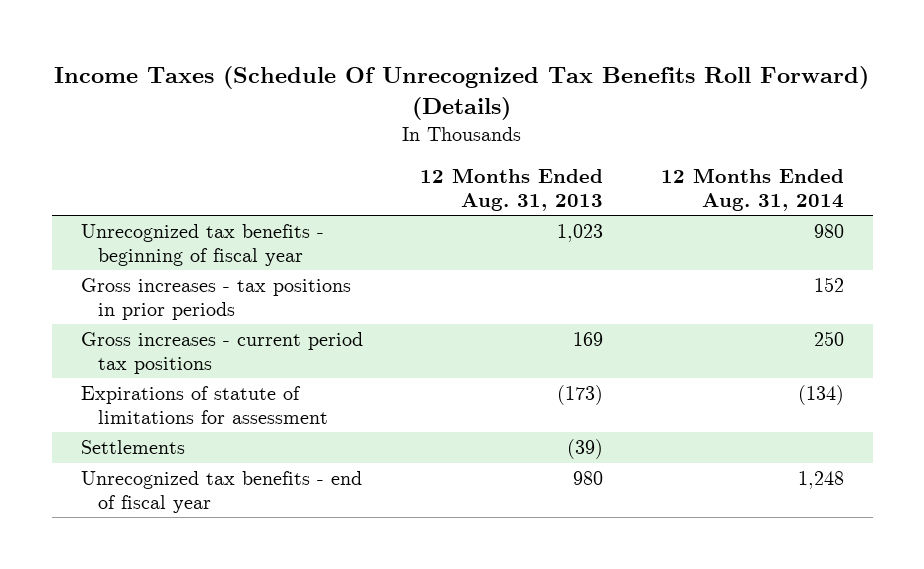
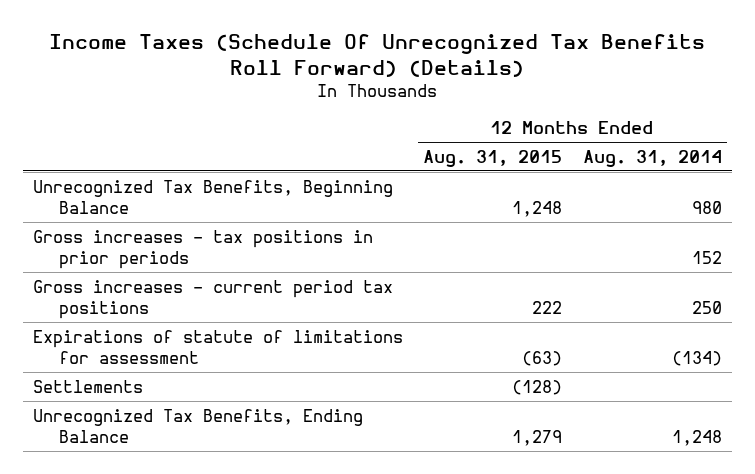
[420,168,604,211] 12 Months Ended Aug. 31, 2013 -> none
none -> [423,149,563,167] Aug. 31, 2015
[80,224,324,266] Unrecognized tax benefits - beginning of fiscal year -> [32,179,393,215] Unrecognized Tax Benefits, Beginning Balance
[80,471,362,513] Unrecognized tax benefits - end of fiscal year -> [32,408,363,444] Unrecognized Tax Benefits, Ending Balance

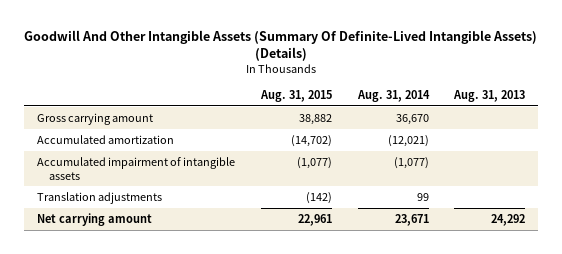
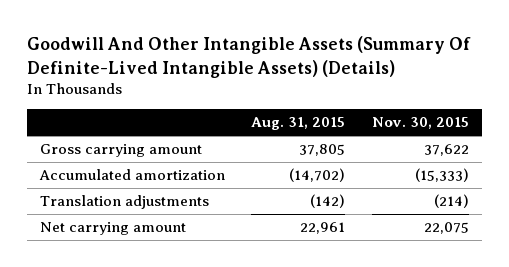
[356,90,430,103] Aug. 31, 2014 -> none
[453,90,526,103] Aug. 31, 2013 -> none
none -> [371,117,469,130] Nov. 30, 2015
[298,113,332,125] 38,882 -> [299,144,346,157] 37,805
[36,156,235,180] Accumulated impairment of intangible assets -> none

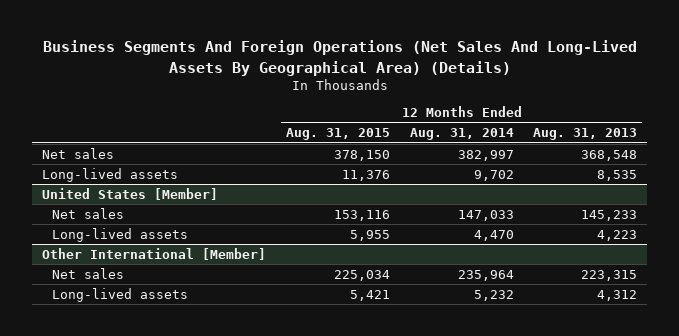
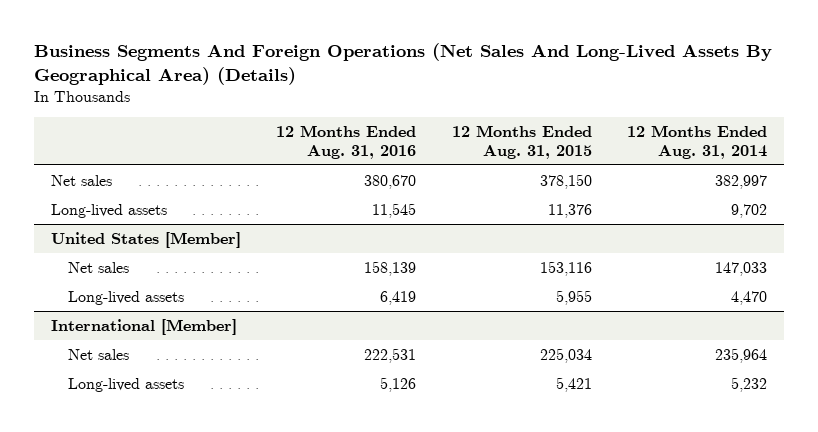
[533,128,638,141] Aug. 31, 2013 -> none
none -> [276,124,417,159] 12 Months Ended Aug. 31, 2016
[42,247,267,260] Other International [Member] -> [51,318,238,335] International [Member]

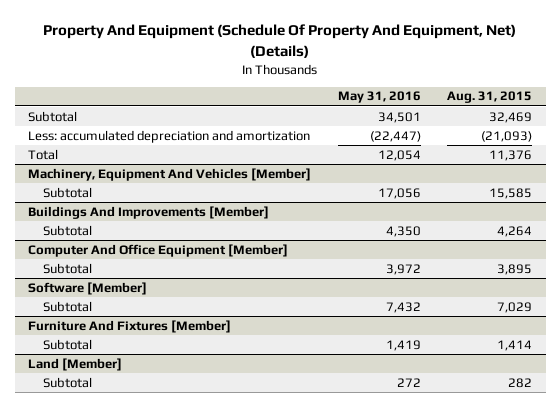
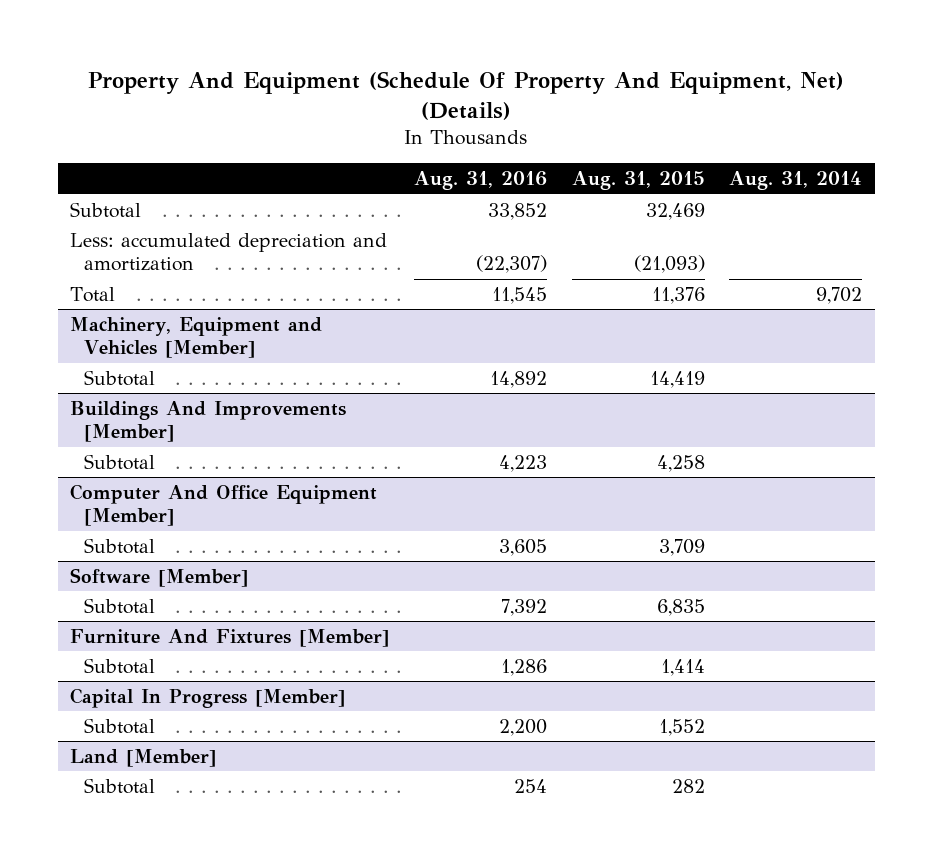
[337,91,421,104] May 31, 2016 -> none
none -> [414,171,548,191] Aug. 31, 2016
none -> [729,171,863,191] Aug. 31, 2014
[28,167,312,181] Machinery, Equipment And Vehicles [Member] -> [69,316,322,359] Machinery, Equipment and Vehicles [Member]
[489,187,533,199] 15,585 -> [649,370,705,388] 14,419
[497,225,533,237] 4,264 -> [656,454,705,472] 4,258
[497,263,533,275] 3,895 -> [658,538,705,556] 3,709
[497,301,533,313] 7,029 -> [656,598,705,616] 6,835
none -> [69,687,346,708] Capital In Progress [Member]
none -> [83,717,155,734] Subtotal

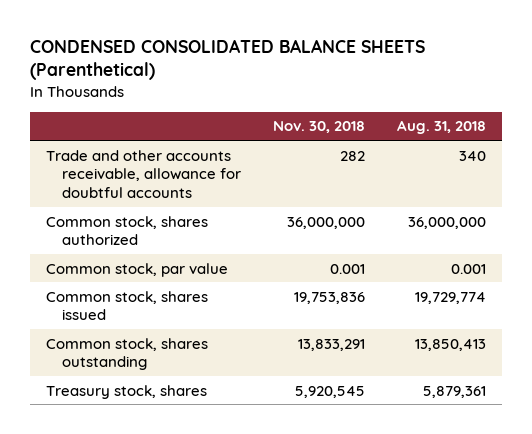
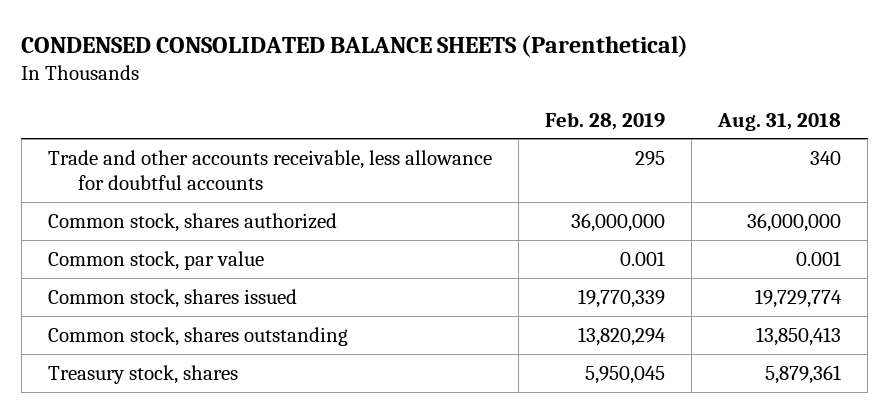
[273,121,366,134] Nov. 30, 2018 -> none
none -> [545,111,666,130] Feb. 28, 2019
[45,149,242,198] Trade and other accounts receivable, allowance for doubtful accounts -> [48,149,493,191] Trade and other accounts receivable, less allowance for doubtful accounts

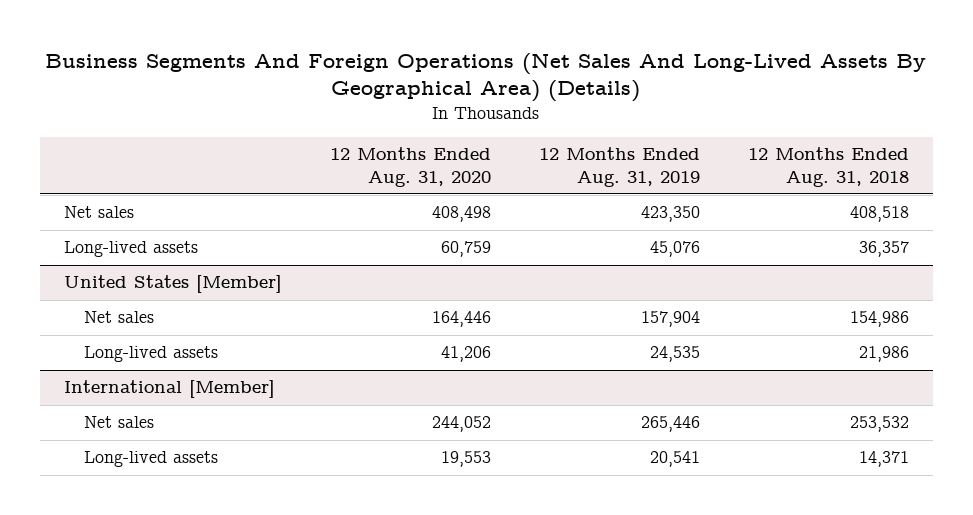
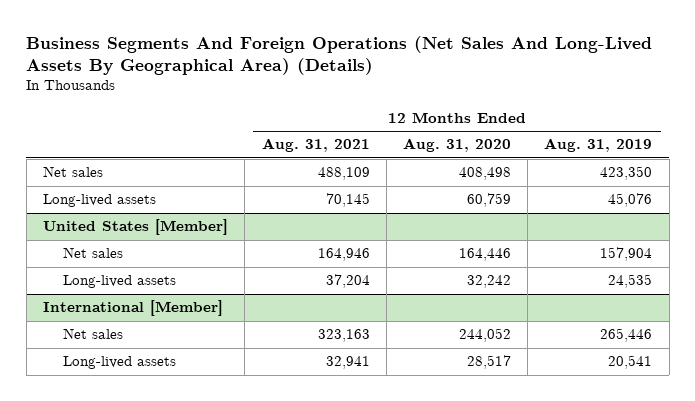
[747,147,909,187] 12 Months Ended Aug. 31, 2018 -> none
none -> [261,138,370,153] Aug. 31, 2021
[440,346,491,363] 41,206 -> [466,275,511,289] 32,242
[440,451,491,468] 19,553 -> [466,355,511,370] 28,517

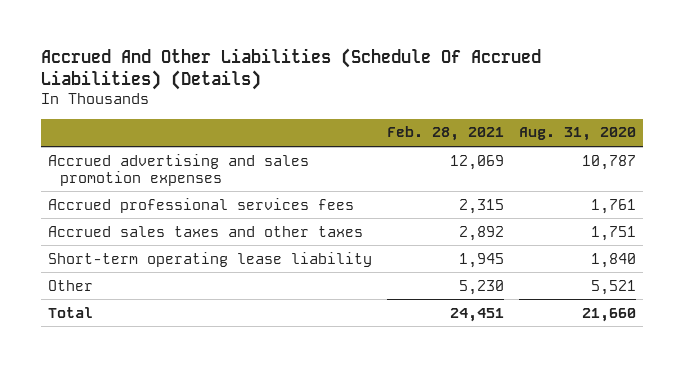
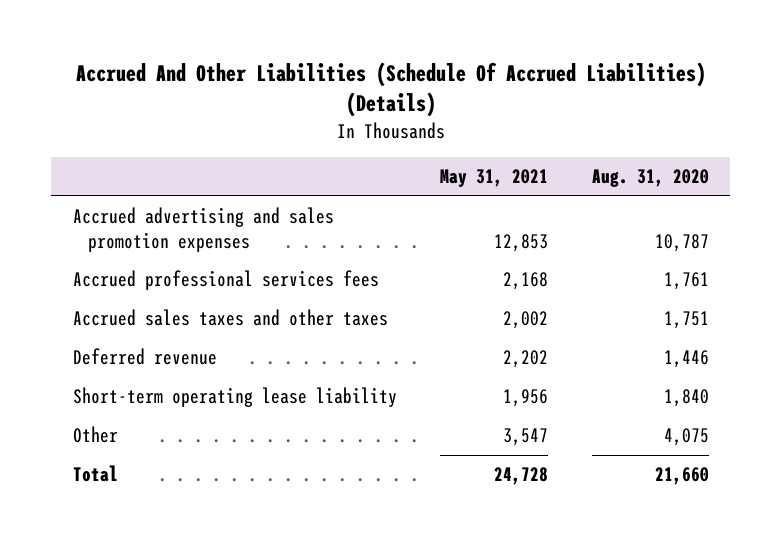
[387,126,505,142] Feb. 28, 2021 -> none
none -> [440,169,549,188] May 31, 2021
none -> [72,348,217,366] Deferred revenue
[590,279,636,295] 5,521 -> [663,428,709,447] 4,075

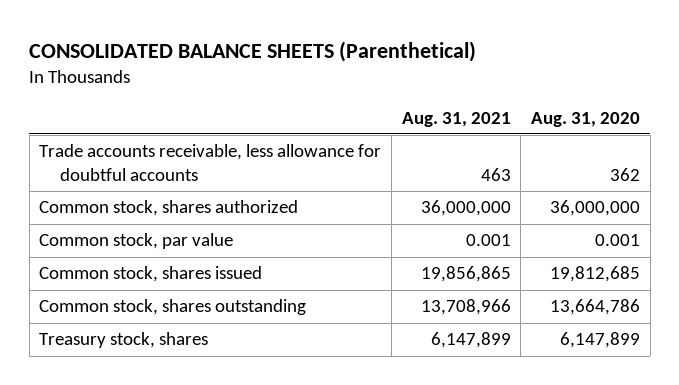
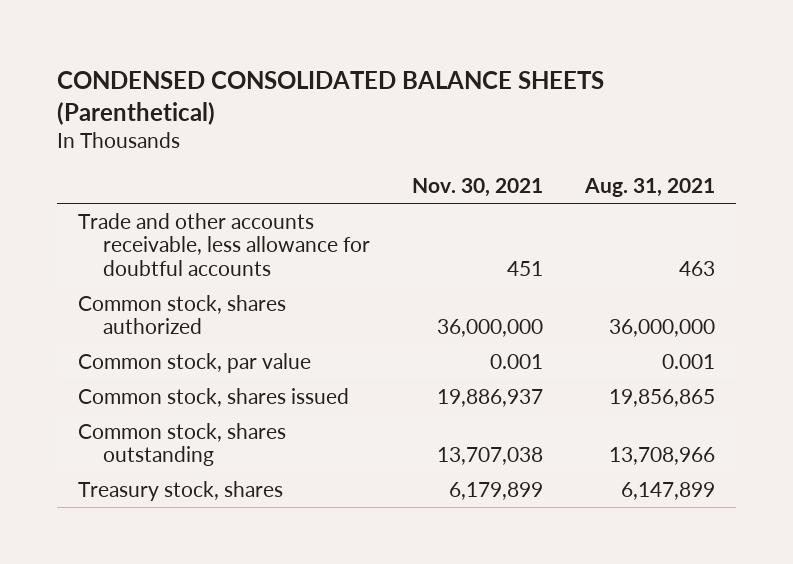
[29,40,477,62] CONSOLIDATED BALANCE SHEETS (Parenthetical) -> [57,70,605,125] CONDENSED CONSOLIDATED BALANCE SHEETS (Parenthetical)
[530,111,640,127] Aug. 31, 2020 -> none
none -> [412,178,544,198] Nov. 30, 2021
[39,144,382,182] Trade accounts receivable, less allowance for doubtful accounts -> [78,212,371,277] Trade and other accounts receivable, less allowance for doubtful accounts

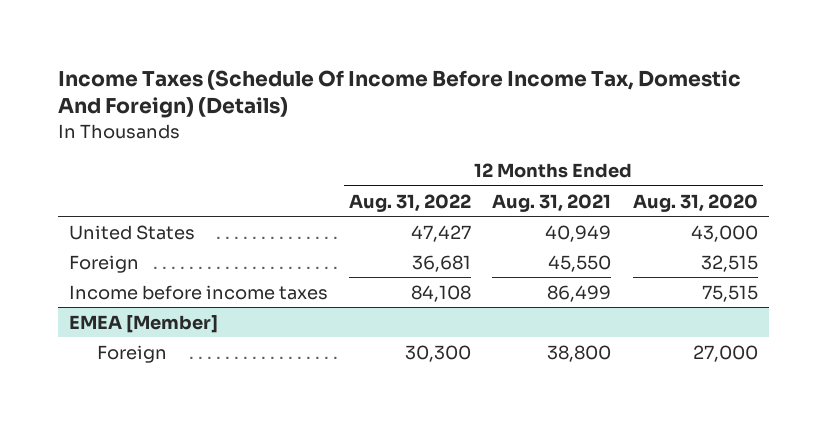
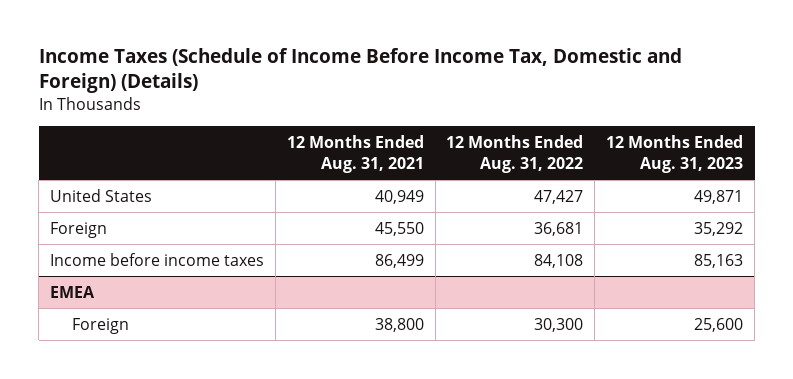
[57,69,741,119] Income Taxes (Schedule Of Income Before Income Tax, Domestic And Foreign) (Details) -> [38,48,682,94] Income Taxes (Schedule of Income Before Income Tax, Domestic and Foreign) (Details)
[632,193,758,212] Aug. 31, 2020 -> none
none -> [606,135,744,173] 12 Months Ended Aug. 31, 2023
[68,314,218,333] EMEA [Member] -> [49,285,95,298] EMEA

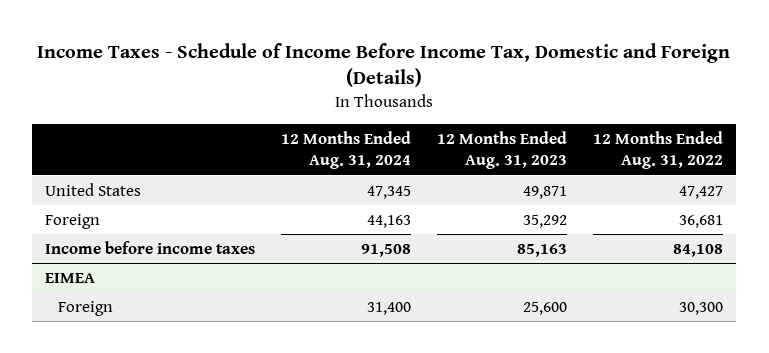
[38,48,682,94] Income Taxes (Schedule of Income Before Income Tax, Domestic and Foreign) (Details) -> [37,43,731,88] Income Taxes - Schedule of Income Before Income Tax, Domestic and Foreign (Details)
[286,135,424,173] 12 Months Ended Aug. 31, 2021 -> none
none -> [281,130,412,169] 12 Months Ended Aug. 31, 2024
[49,285,95,298] EMEA -> [45,272,96,283] EIMEA

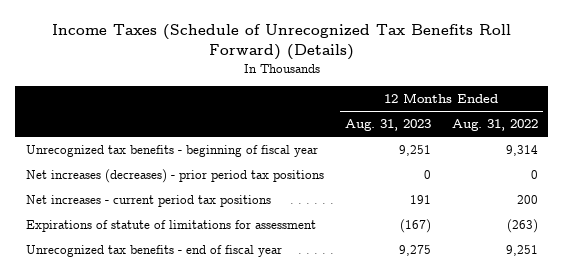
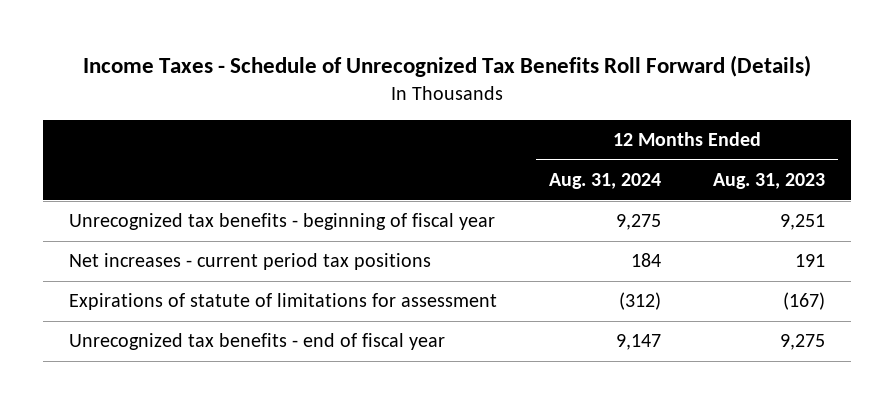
[51,24,511,61] Income Taxes (Schedule of Unrecognized Tax Benefits Roll Forward) (Details) -> [82,55,811,78] Income Taxes - Schedule of Unrecognized Tax Benefits Roll Forward (Details)
[451,119,538,132] Aug. 31, 2022 -> none
none -> [548,172,661,189] Aug. 31, 2024
[25,169,324,184] Net increases (decreases) - prior period tax positions -> none

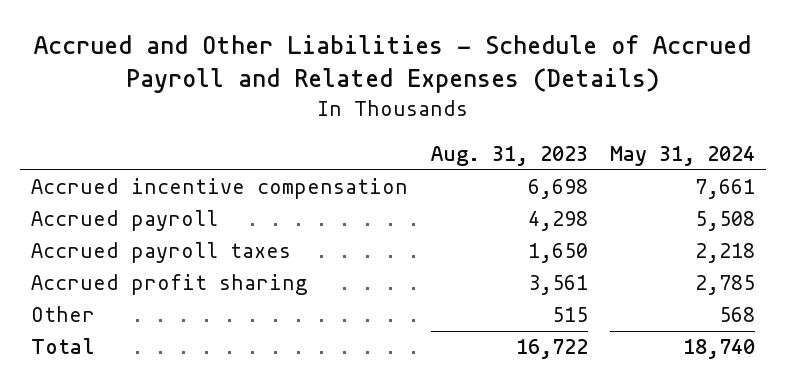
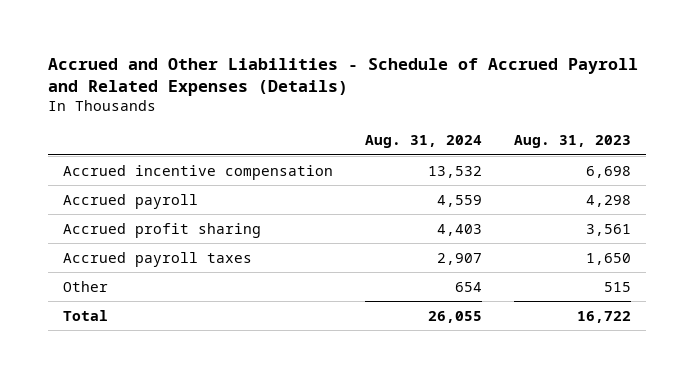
[609,146,755,167] May 31, 2024 -> none
none -> [365,135,483,149] Aug. 31, 2024
[31,242,292,264] Accrued payroll taxes -> [63,251,253,267] Accrued payroll taxes

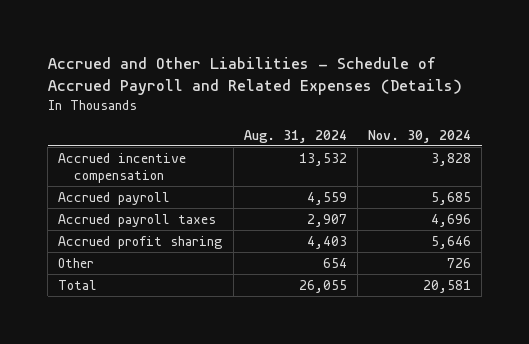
[513,135,631,149] Aug. 31, 2023 -> none
none -> [367,129,471,143] Nov. 30, 2024
[63,222,262,238] Accrued profit sharing -> [58,235,223,249] Accrued profit sharing

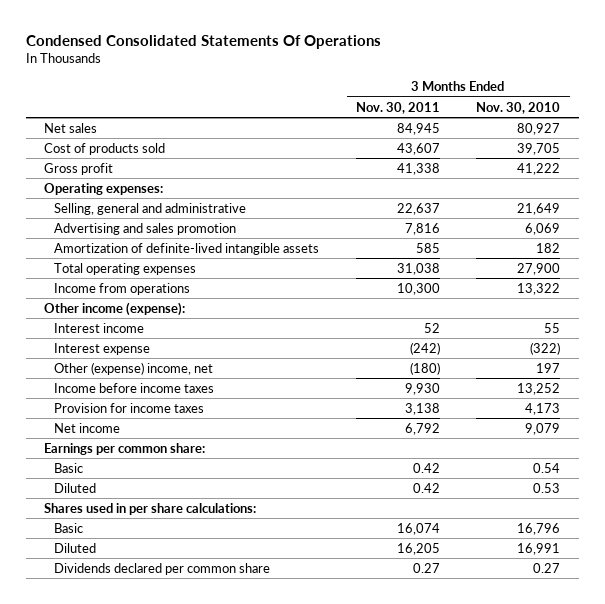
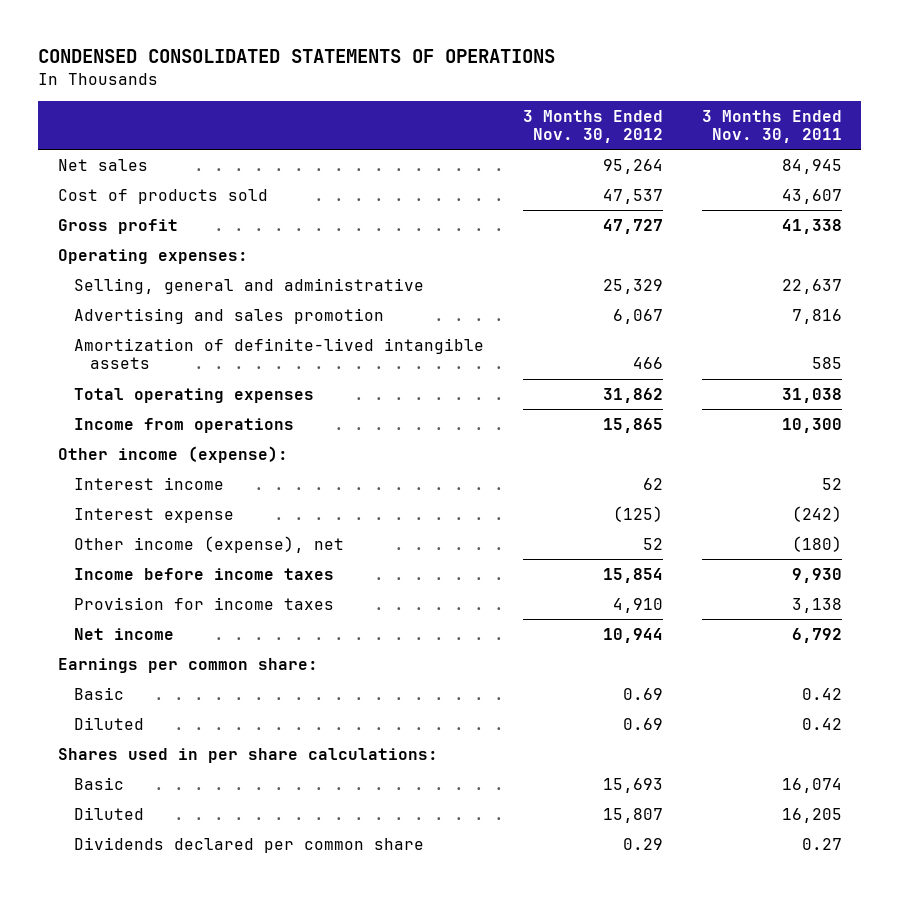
[25,35,381,50] Condensed Consolidated Statements Of Operations -> [38,49,556,64] CONDENSED CONSOLIDATED STATEMENTS OF OPERATIONS
[476,101,561,114] Nov. 30, 2010 -> none
none -> [522,109,663,144] 3 Months Ended Nov. 30, 2012
[54,361,214,375] Other (expense) income, net -> [74,535,345,553] Other income (expense), net

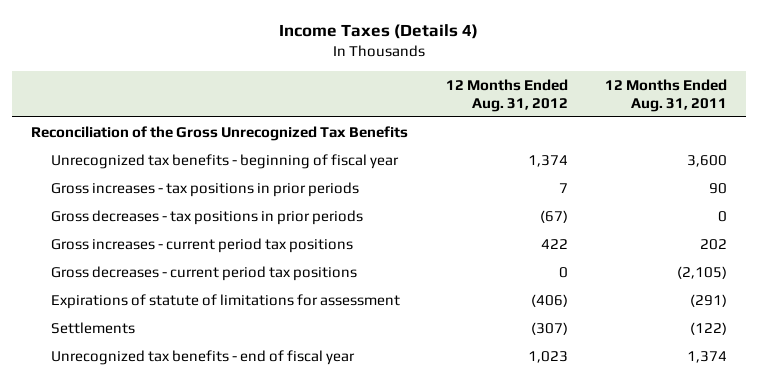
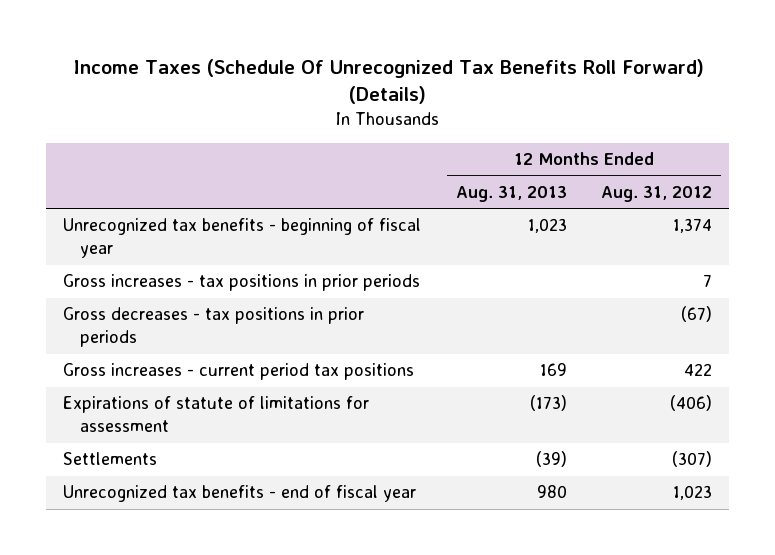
[279,23,479,39] Income Taxes (Details 4) -> [72,58,704,105] Income Taxes (Schedule Of Unrecognized Tax Benefits Roll Forward) (Details)
[605,78,728,112] 12 Months Ended Aug. 31, 2011 -> none
none -> [455,185,567,202] Aug. 31, 2013
[31,125,409,141] Reconciliation of the Gross Unrecognized Tax Benefits -> none
[50,265,357,281] Gross decreases - current period tax positions -> none

